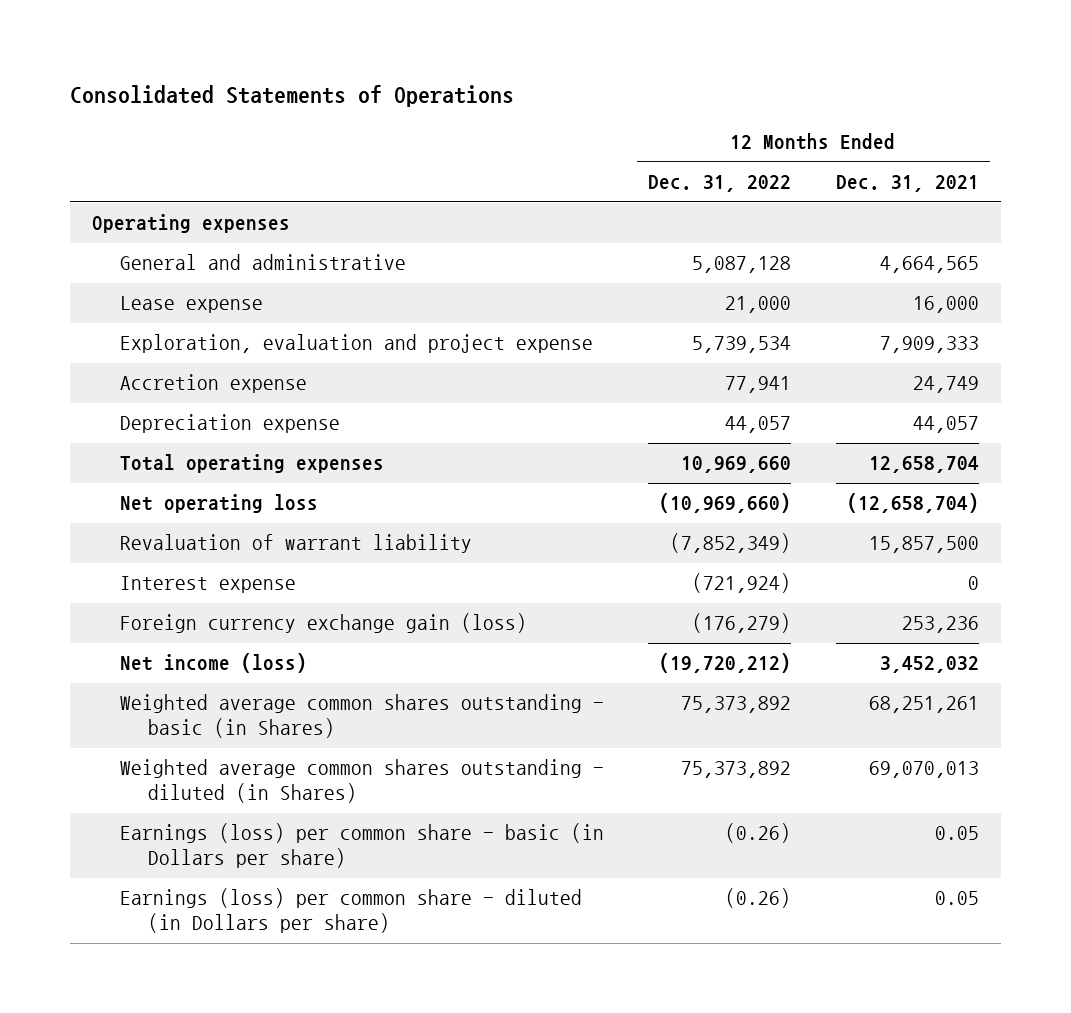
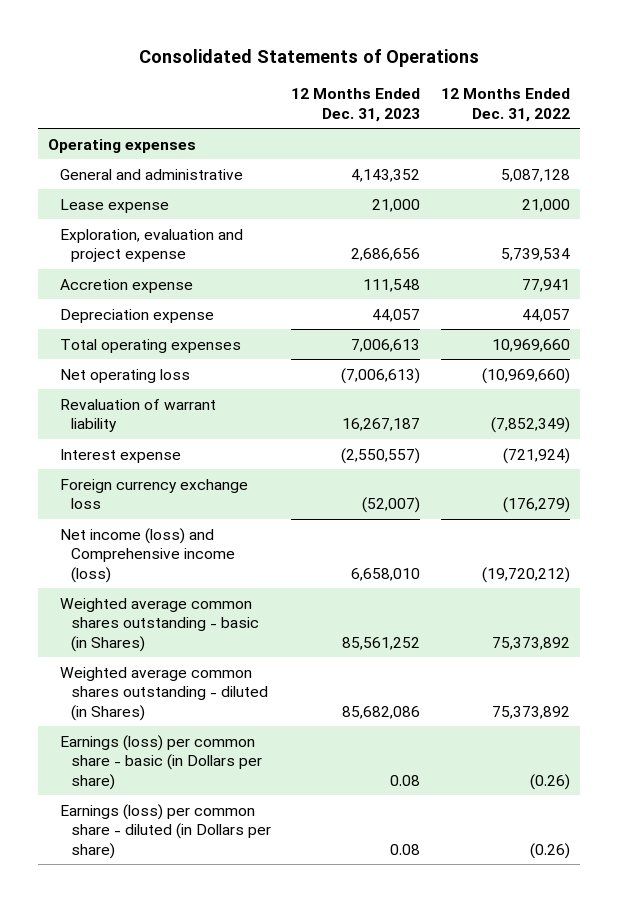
[835,175,979,193] Dec. 31, 2021 -> none
none -> [291,88,421,122] 12 Months Ended Dec. 31, 2023
[119,613,527,634] Foreign currency exchange gain (loss) -> [59,478,248,510] Foreign currency exchange loss
[119,653,307,674] Net income (loss) -> [59,527,236,583] Net income (loss) and Comprehensive income (loss)

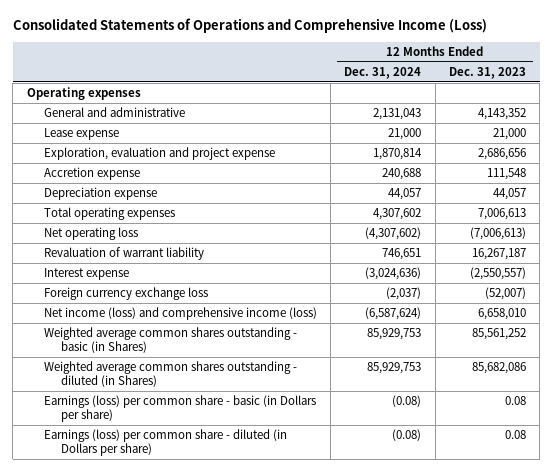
[139,48,480,67] Consolidated Statements of Operations -> [12,18,487,34] Consolidated Statements of Operations and Comprehensive Income (Loss)
[440,88,570,122] 12 Months Ended Dec. 31, 2022 -> none
none -> [344,66,422,79] Dec. 31, 2024
[59,527,236,583] Net income (loss) and Comprehensive income (loss) -> [43,307,317,321] Net income (loss) and comprehensive income (loss)

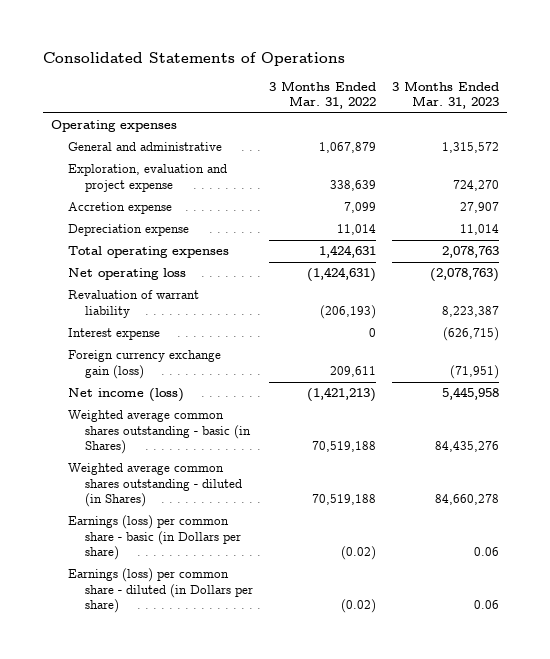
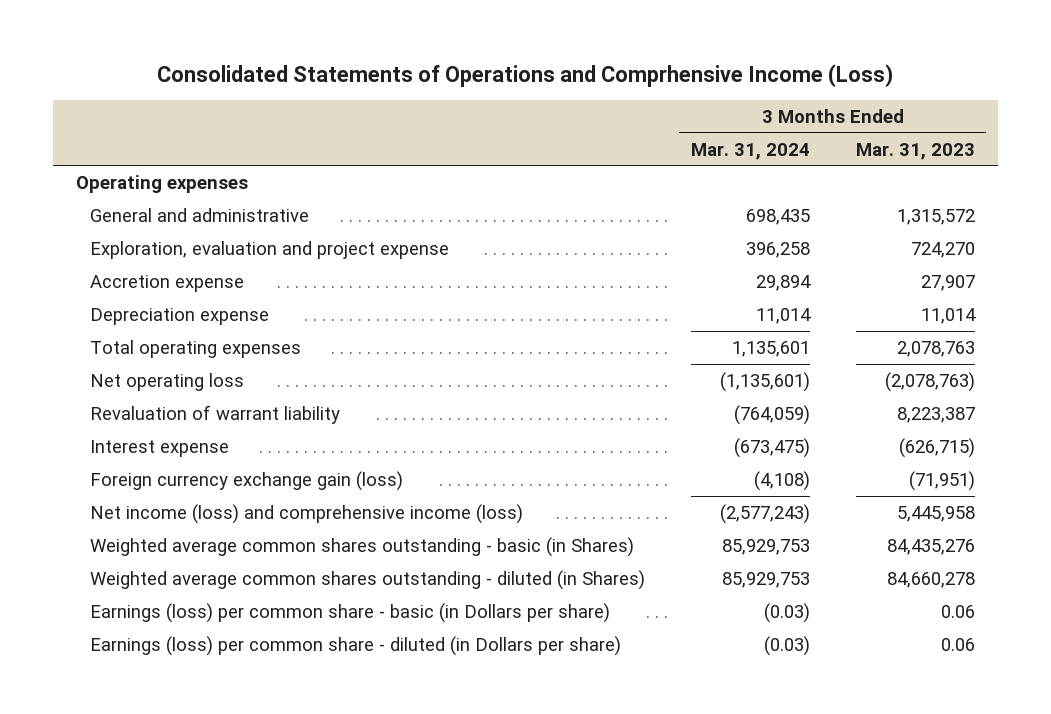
[43,51,346,66] Consolidated Statements of Operations -> [157,63,894,87] Consolidated Statements of Operations and Comprhensive Income (Loss)
[268,80,376,109] 3 Months Ended Mar. 31, 2022 -> none
none -> [690,142,810,160] Mar. 31, 2024
[68,388,185,403] Net income (loss) -> [89,503,523,524] Net income (loss) and comprehensive income (loss)

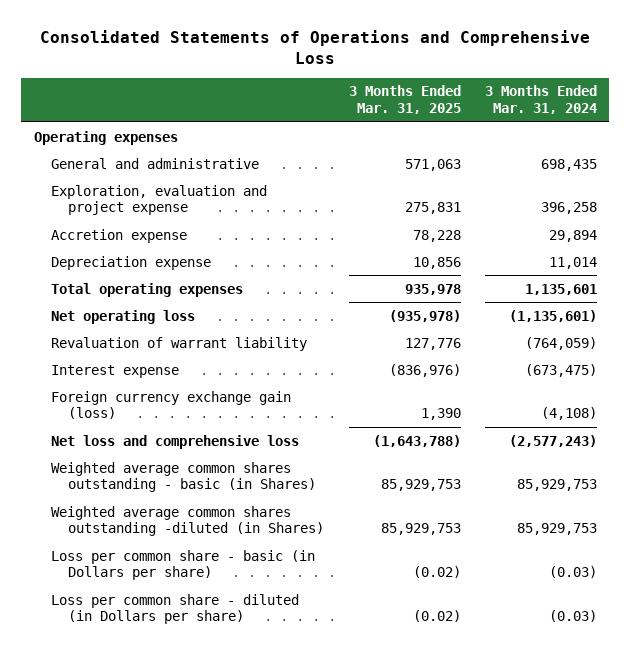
[157,63,894,87] Consolidated Statements of Operations and Comprhensive Income (Loss) -> [40,29,591,64] Consolidated Statements of Operations and Comprehensive Loss
[855,142,975,160] Mar. 31, 2023 -> none
none -> [348,85,461,115] 3 Months Ended Mar. 31, 2025
[89,503,523,524] Net income (loss) and comprehensive income (loss) -> [50,434,299,449] Net loss and comprehensive loss
[89,569,645,590] Weighted average common shares outstanding - diluted (in Shares) -> [50,505,324,537] Weighted average common shares outstanding -diluted (in Shares)
[89,602,610,623] Earnings (loss) per common share - basic (in Dollars per share) -> [50,549,315,581] Loss per common share - basic (in Dollars per share)
[89,635,621,656] Earnings (loss) per common share - diluted (in Dollars per share) -> [50,593,299,625] Loss per common share - diluted (in Dollars per share)

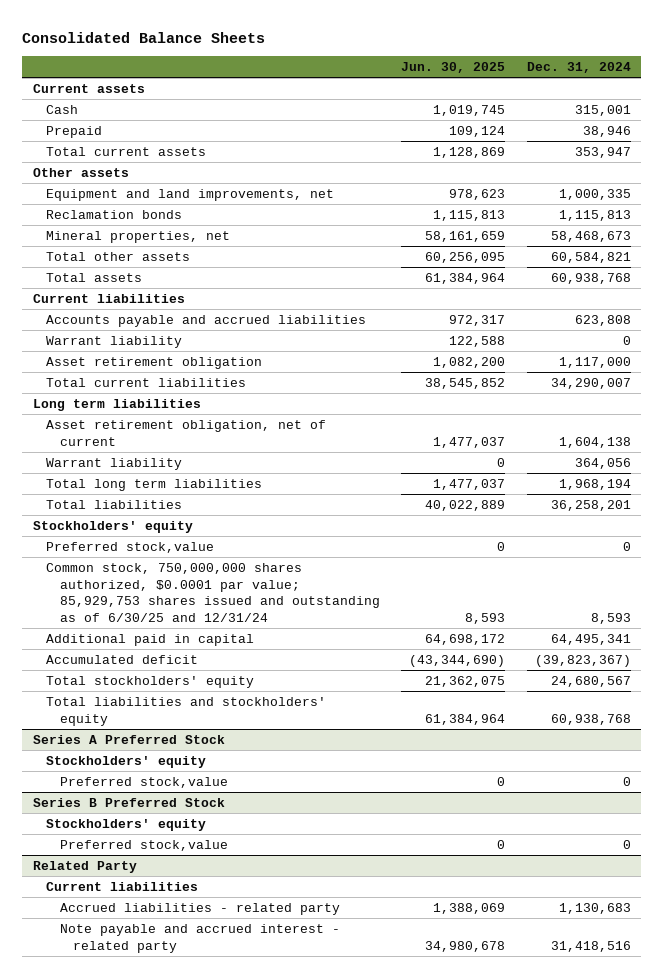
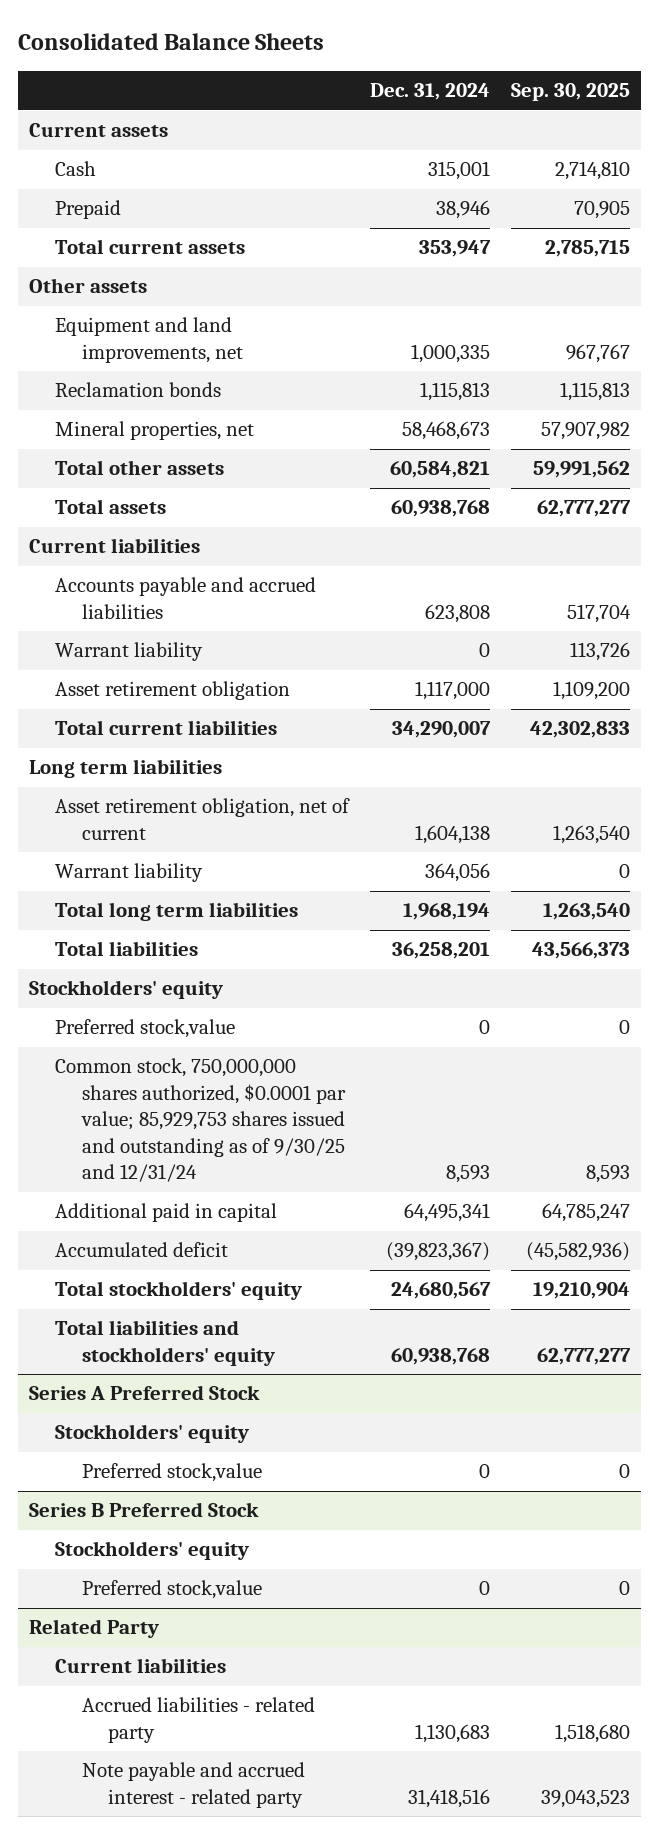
[401,62,506,74] Jun. 30, 2025 -> none
none -> [511,83,631,102] Sep. 30, 2025
[46,562,380,623] Common stock, 750,000,000 shares authorized, $0.0001 par value; 85,929,753 shares issued and outstanding as of 6/30/25 and 12/31/24 -> [55,1058,346,1183] Common stock, 750,000,000 shares authorized, $0.0001 par value; 85,929,753 shares issued and outstanding as of 9/30/25 and 12/31/24

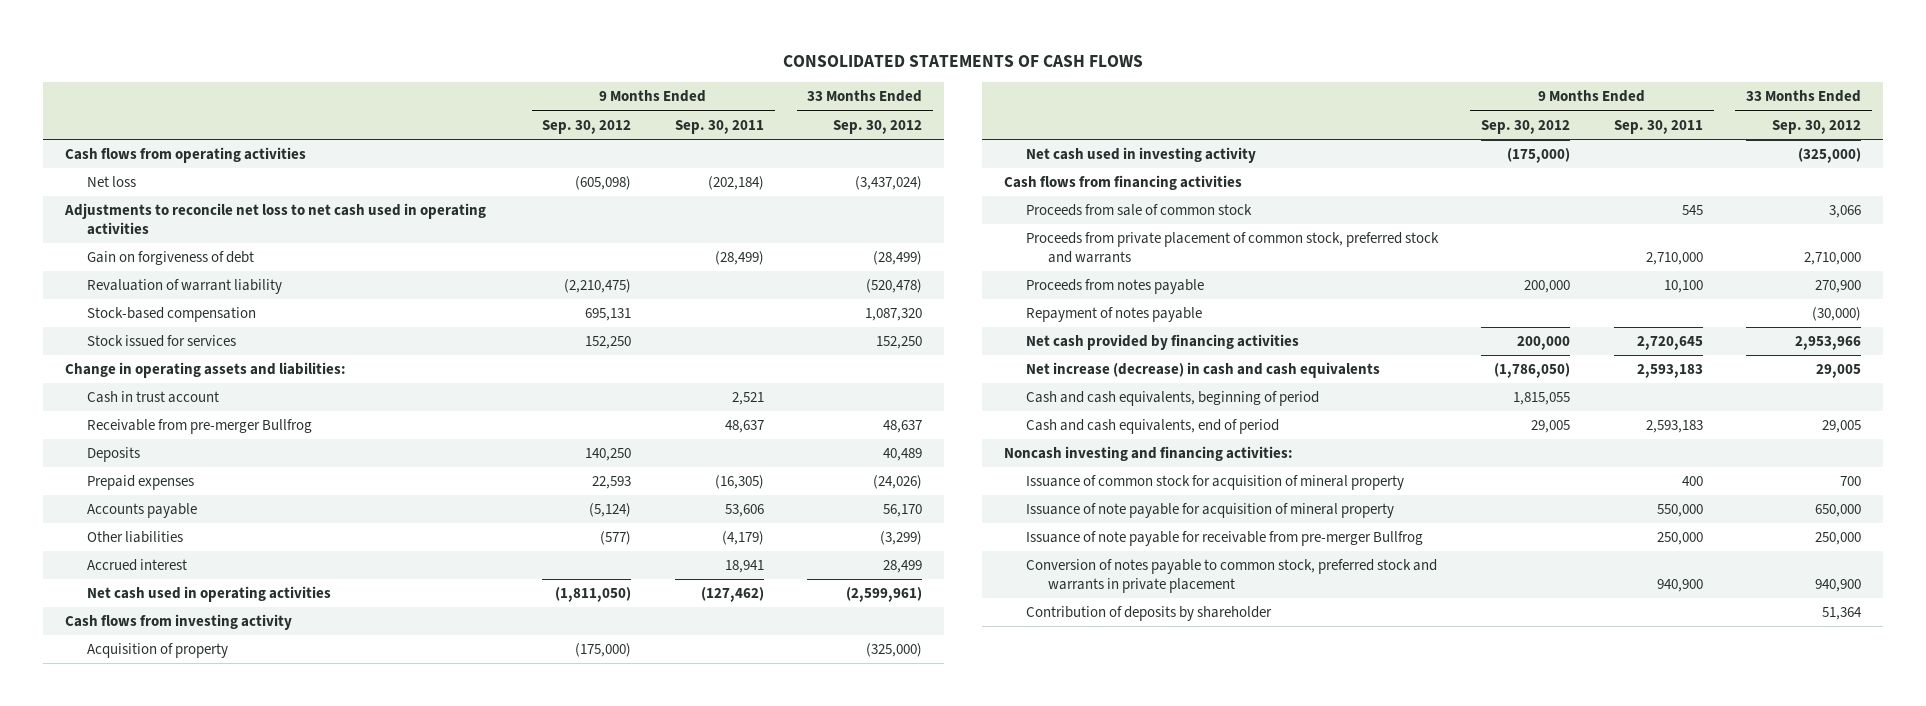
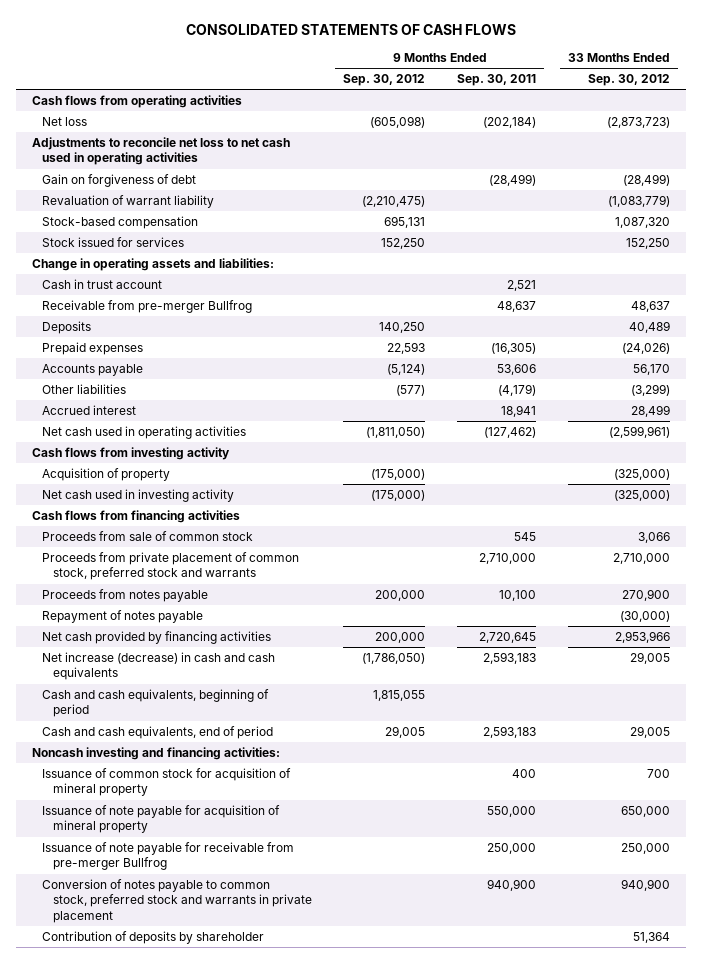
[855,176,923,191] (3,437,024) -> [606,117,670,129] (2,873,723)
[866,279,923,294] (520,478) -> [607,195,670,208] (1,083,779)

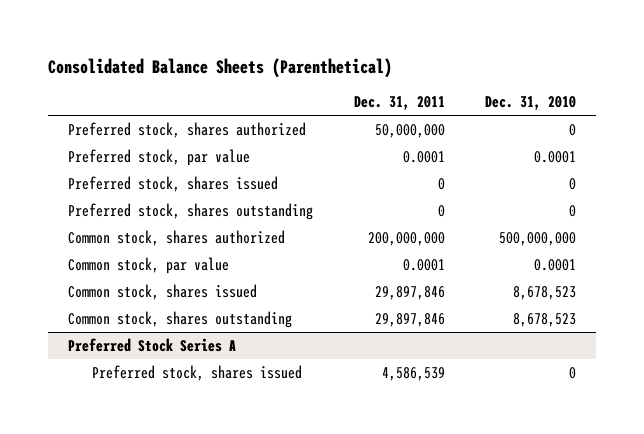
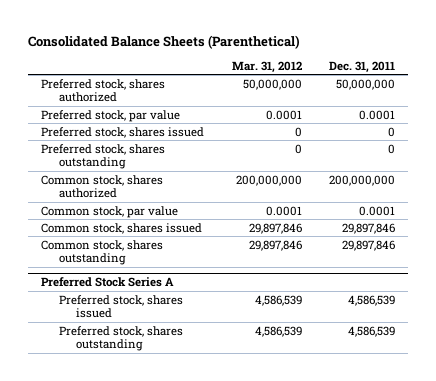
[484,96,576,111] Dec. 31, 2010 -> none
none -> [231,60,302,73] Mar. 31, 2012
none -> [58,325,183,352] Preferred stock, shares outstanding

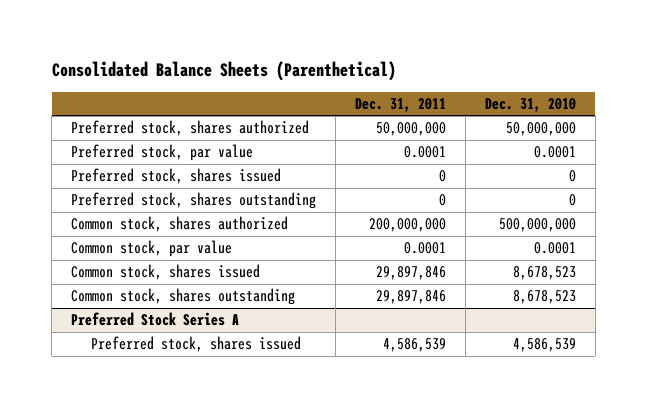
[231,60,302,73] Mar. 31, 2012 -> none
none -> [485,97,577,112] Dec. 31, 2010
[58,325,183,352] Preferred stock, shares outstanding -> none

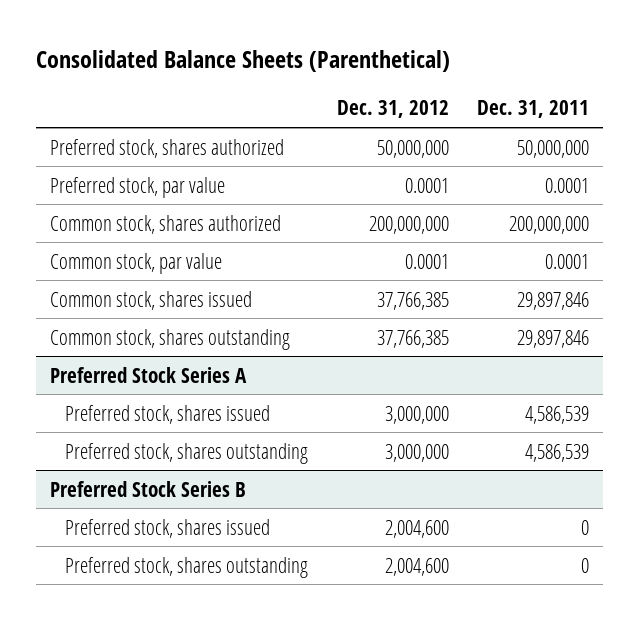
[485,97,577,112] Dec. 31, 2010 -> none
none -> [336,100,449,119] Dec. 31, 2012
[71,168,282,185] Preferred stock, shares issued -> none
[71,192,317,210] Preferred stock, shares outstanding -> none
none -> [65,442,309,464] Preferred stock, shares outstanding
none -> [50,480,247,497] Preferred Stock Series B
none -> [65,518,271,538] Preferred stock, shares issued
none -> [65,556,309,578] Preferred stock, shares outstanding

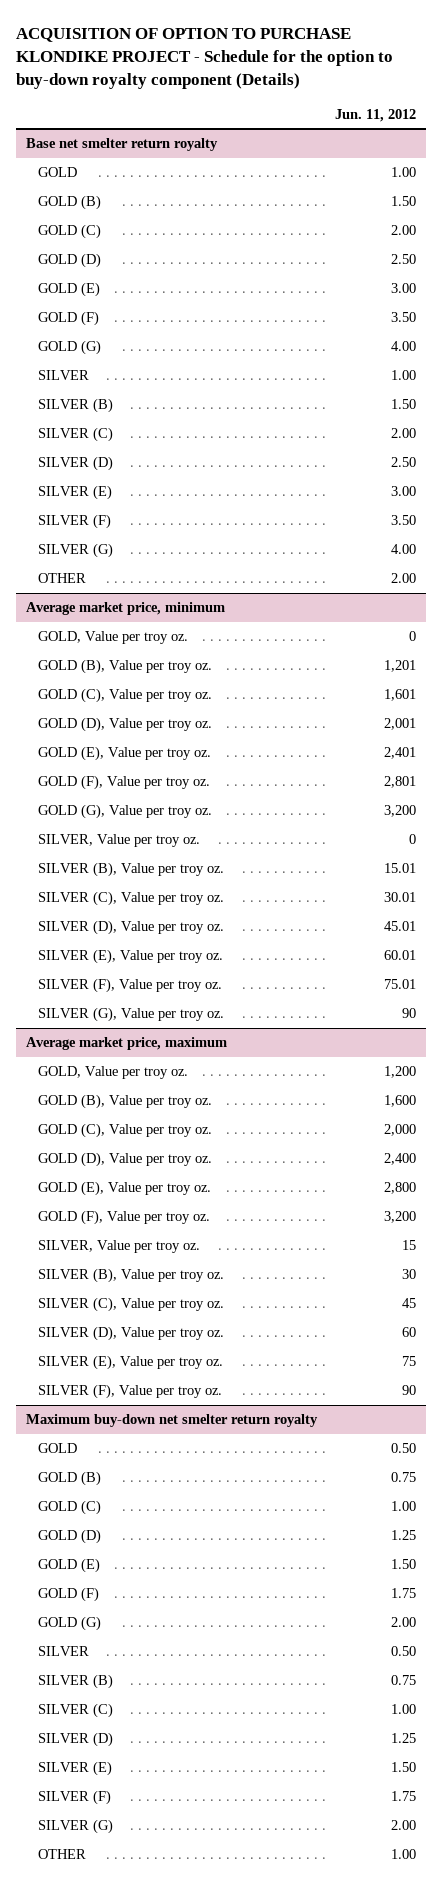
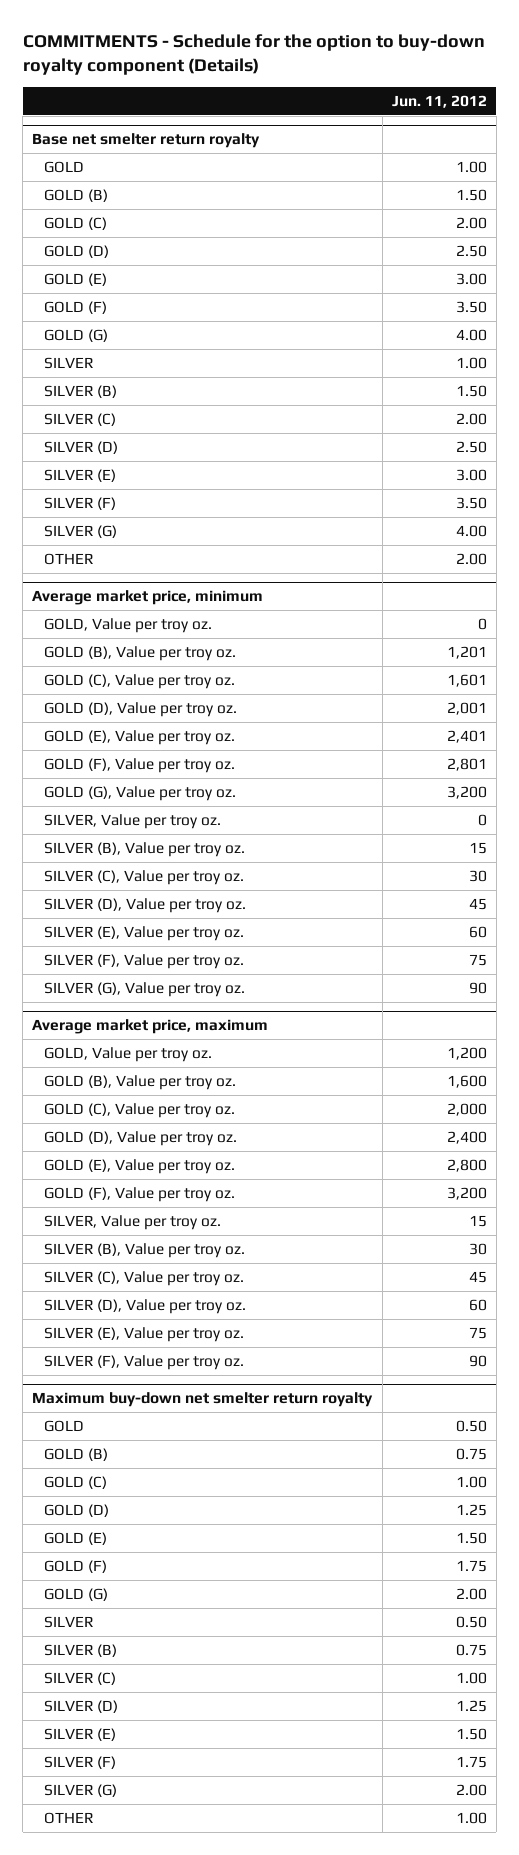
[16,28,394,89] ACQUISITION OF OPTION TO PURCHASE KLONDIKE PROJECT - Schedule for the option to buy-down royalty component (Details) -> [22,34,485,76] COMMITMENTS - Schedule for the option to buy-down royalty component (Details)
[384,863,417,874] 15.01 -> [468,841,487,854] 15
[384,892,417,903] 30.01 -> [468,869,487,882] 30
[384,921,417,932] 45.01 -> [468,897,487,910] 45
[384,950,417,961] 60.01 -> [468,925,487,938] 60
[384,979,417,990] 75.01 -> [468,953,487,966] 75

